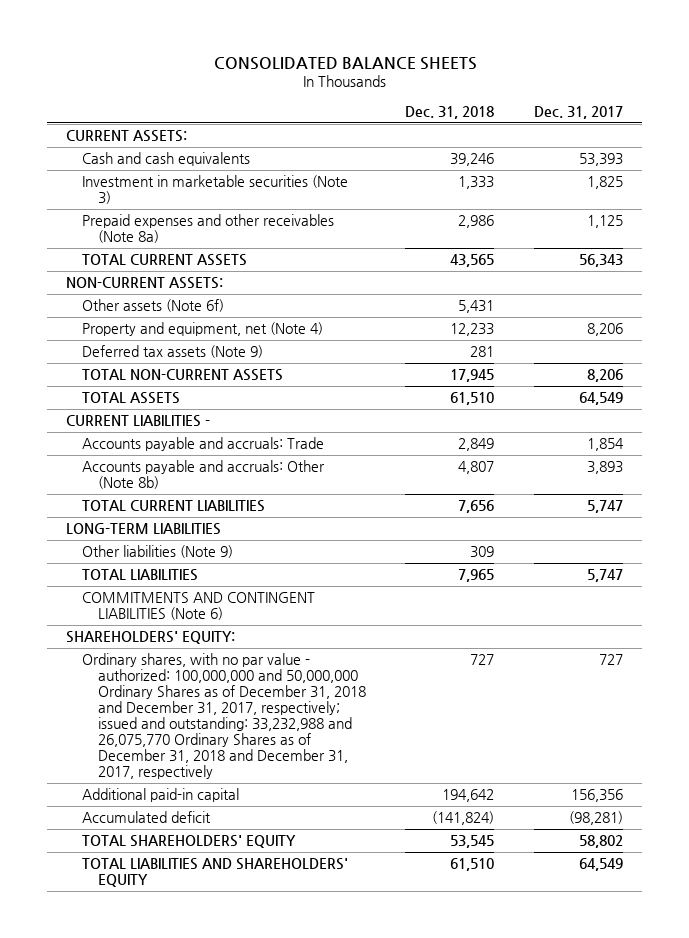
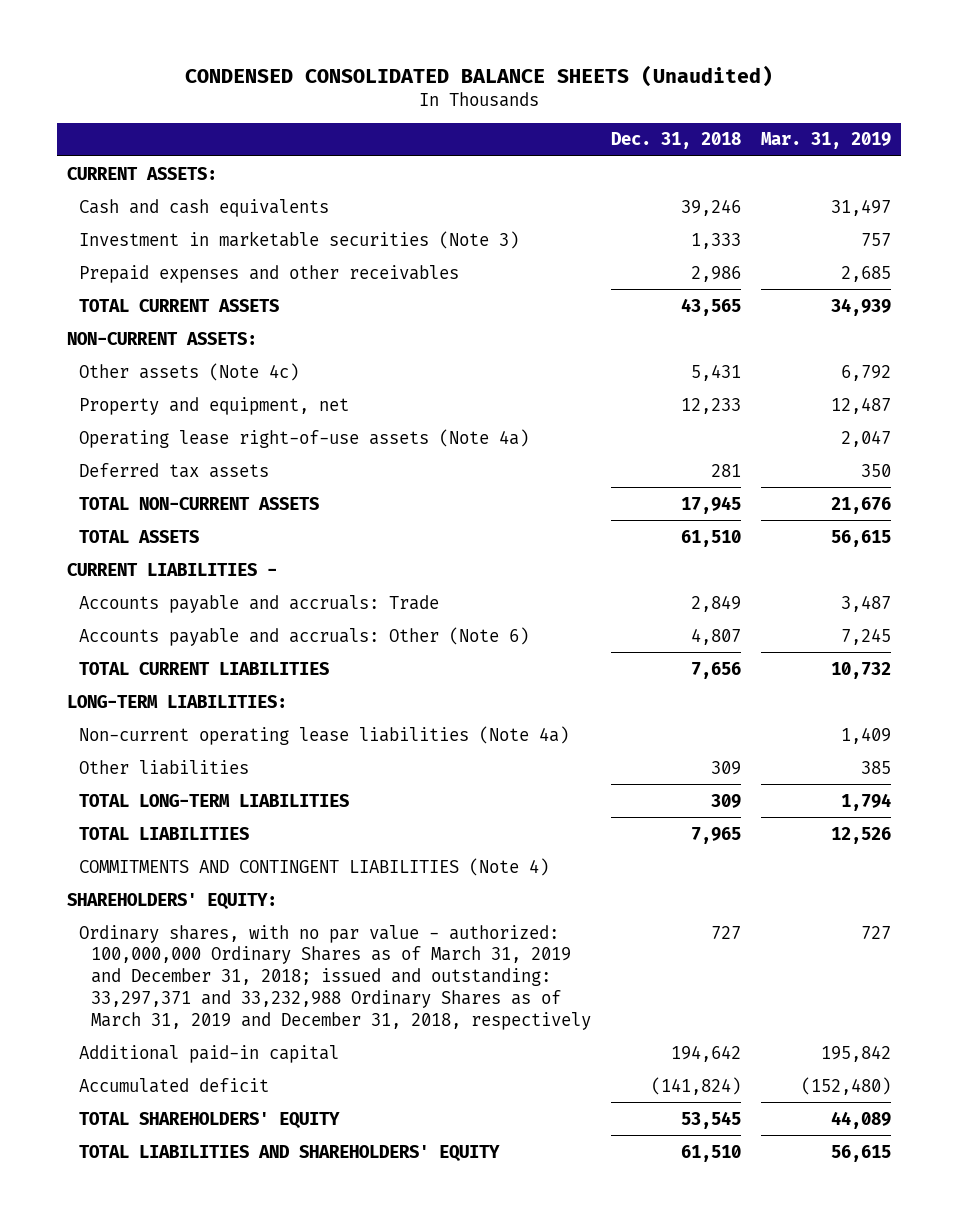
[213,56,477,70] CONSOLIDATED BALANCE SHEETS -> [184,65,773,88] CONDENSED CONSOLIDATED BALANCE SHEETS (Unaudited)
[533,106,623,120] Dec. 31, 2017 -> none
none -> [760,132,891,150] Mar. 31, 2019
[82,214,335,244] Prepaid expenses and other receivables (Note 8a) -> [78,264,459,283] Prepaid expenses and other receivables
[82,299,225,313] Other assets (Note 6f) -> [78,362,299,381] Other assets (Note 4c)
[82,322,324,337] Property and equipment, net (Note 4) -> [78,396,349,415] Property and equipment, net
none -> [78,428,529,448] Operating lease right-of-use assets (Note 4a)
[82,345,264,359] Deferred tax assets (Note 9) -> [78,462,269,478] Deferred tax assets
[82,460,326,490] Accounts payable and accruals: Other (Note 8b) -> [78,626,529,646] Accounts payable and accruals: Other (Note 6)
[66,523,222,536] LONG-TERM LIABILITIES -> [66,694,287,708] LONG-TERM LIABILITIES:
none -> [78,725,569,745] Non-current operating lease liabilities (Note 4a)
[82,545,234,559] Other liabilities (Note 9) -> [78,759,249,775] Other liabilities
none -> [78,793,349,807] TOTAL LONG-TERM LIABILITIES
[82,592,316,621] COMMITMENTS AND CONTINGENT LIABILITIES (Note 6) -> [78,857,549,876] COMMITMENTS AND CONTINGENT LIABILITIES (Note 4)
[82,653,366,779] Ordinary shares, with no par value - authorized: 100,000,000 and 50,000,000 Ordinary Shares as of December 31, 2018 and December 31, 2017, respectively; issued and outstanding: 33,232,988 and 26,075,770 Ordinary Shares as of December 31, 2018 and December 31, 2017, respectively -> [78,924,591,1030] Ordinary shares, with no par value - authorized: 100,000,000 Ordinary Shares as of March 31, 2019 and December 31, 2018; issued and outstanding: 33,297,371 and 33,232,988 Ordinary Shares as of March 31, 2019 and December 31, 2018, respectively

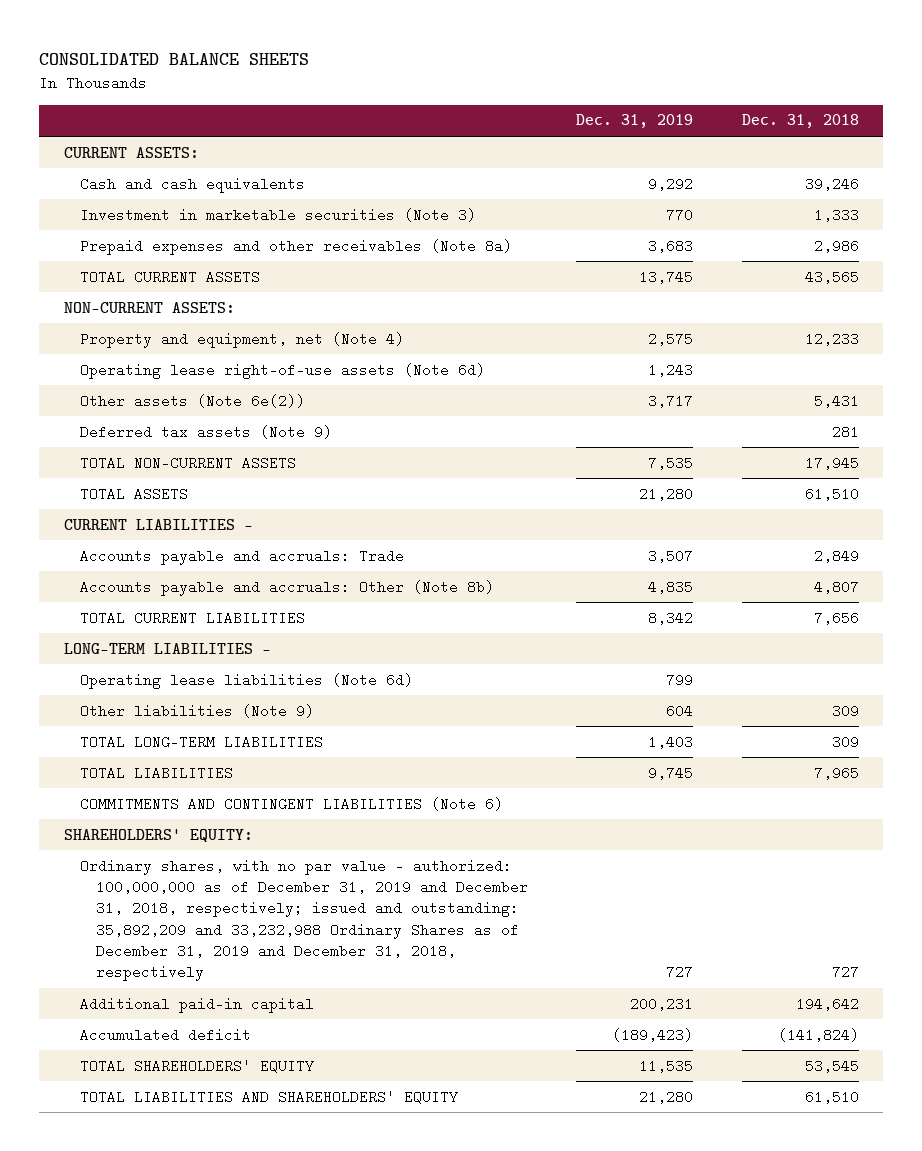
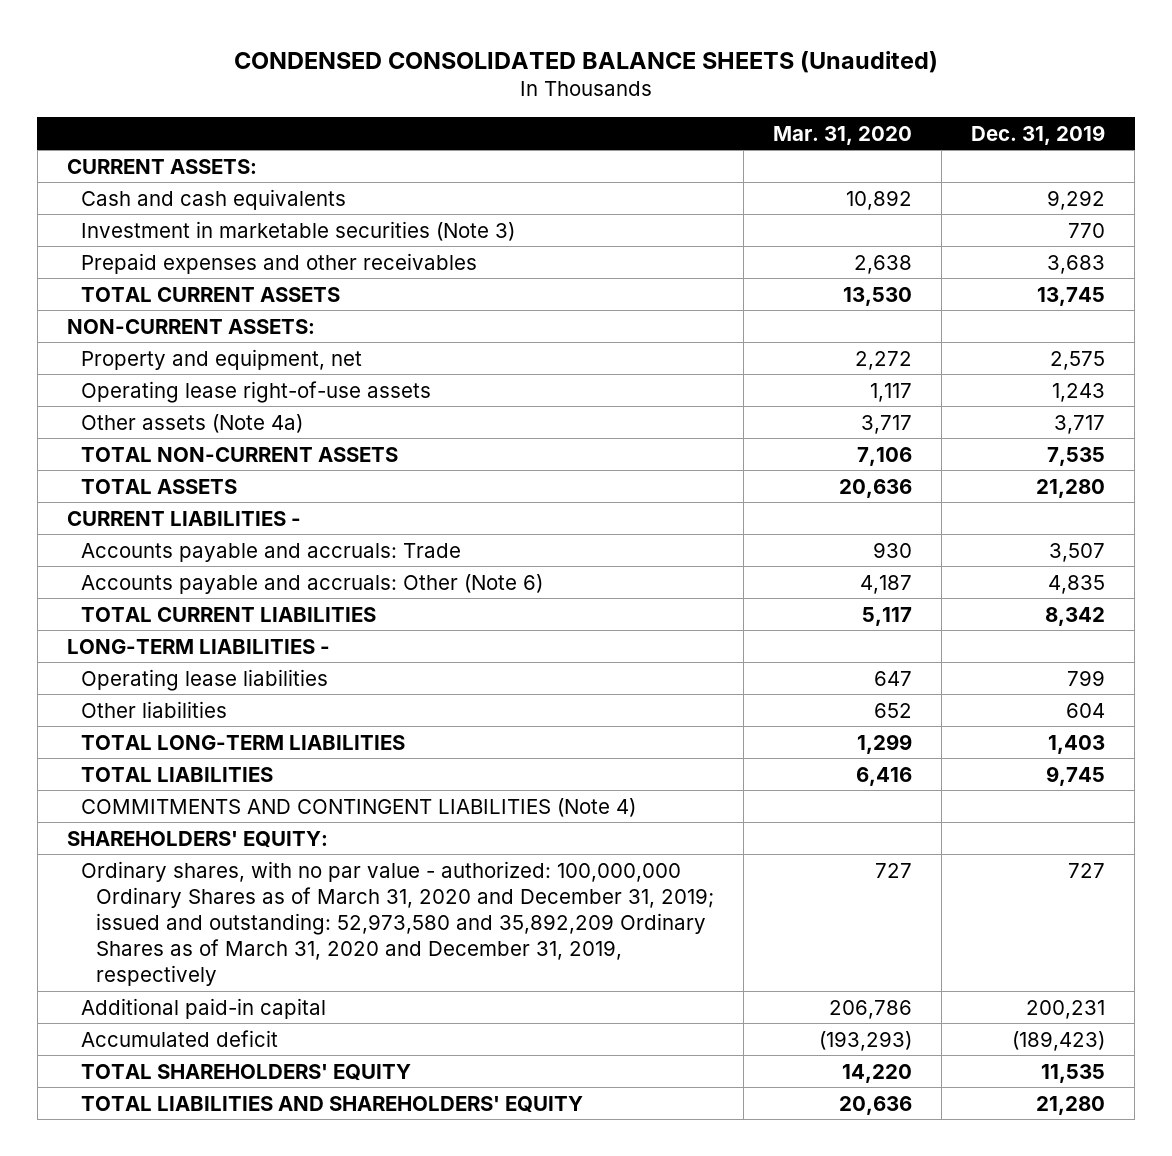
[39,53,310,66] CONSOLIDATED BALANCE SHEETS -> [233,50,938,73] CONDENSED CONSOLIDATED BALANCE SHEETS (Unaudited)
[741,114,859,129] Dec. 31, 2018 -> none
none -> [773,125,913,145] Mar. 31, 2020
[79,238,512,255] Prepaid expenses and other receivables (Note 8a) -> [81,252,478,274] Prepaid expenses and other receivables
[79,424,332,439] Deferred tax assets (Note 9) -> none
[79,331,404,348] Property and equipment, net (Note 4) -> [81,348,363,370] Property and equipment, net
[79,362,485,379] Operating lease right-of-use assets (Note 6d) -> [81,380,432,403] Operating lease right-of-use assets
[79,393,305,408] Other assets (Note 6e(2)) -> [81,413,304,433] Other assets (Note 4a)
[79,579,494,596] Accounts payable and accruals: Other (Note 8b) -> [81,573,544,594] Accounts payable and accruals: Other (Note 6)
[79,672,413,689] Operating lease liabilities (Note 6d) -> [81,668,329,691] Operating lease liabilities
[79,703,314,718] Other liabilities (Note 9) -> [81,700,228,718] Other liabilities
[79,796,503,811] COMMITMENTS AND CONTINGENT LIABILITIES (Note 6) -> [81,797,637,817] COMMITMENTS AND CONTINGENT LIABILITIES (Note 4)
[79,858,528,982] Ordinary shares, with no par value - authorized: 100,000,000 as of December 31, 2019 and December 31, 2018, respectively; issued and outstanding: 35,892,209 and 33,232,988 Ordinary Shares as of December 31, 2019 and December 31, 2018, respectively -> [81,860,715,986] Ordinary shares, with no par value - authorized: 100,000,000 Ordinary Shares as of March 31, 2020 and December 31, 2019; issued and outstanding: 52,973,580 and 35,892,209 Ordinary Shares as of March 31, 2020 and December 31, 2019, respectively

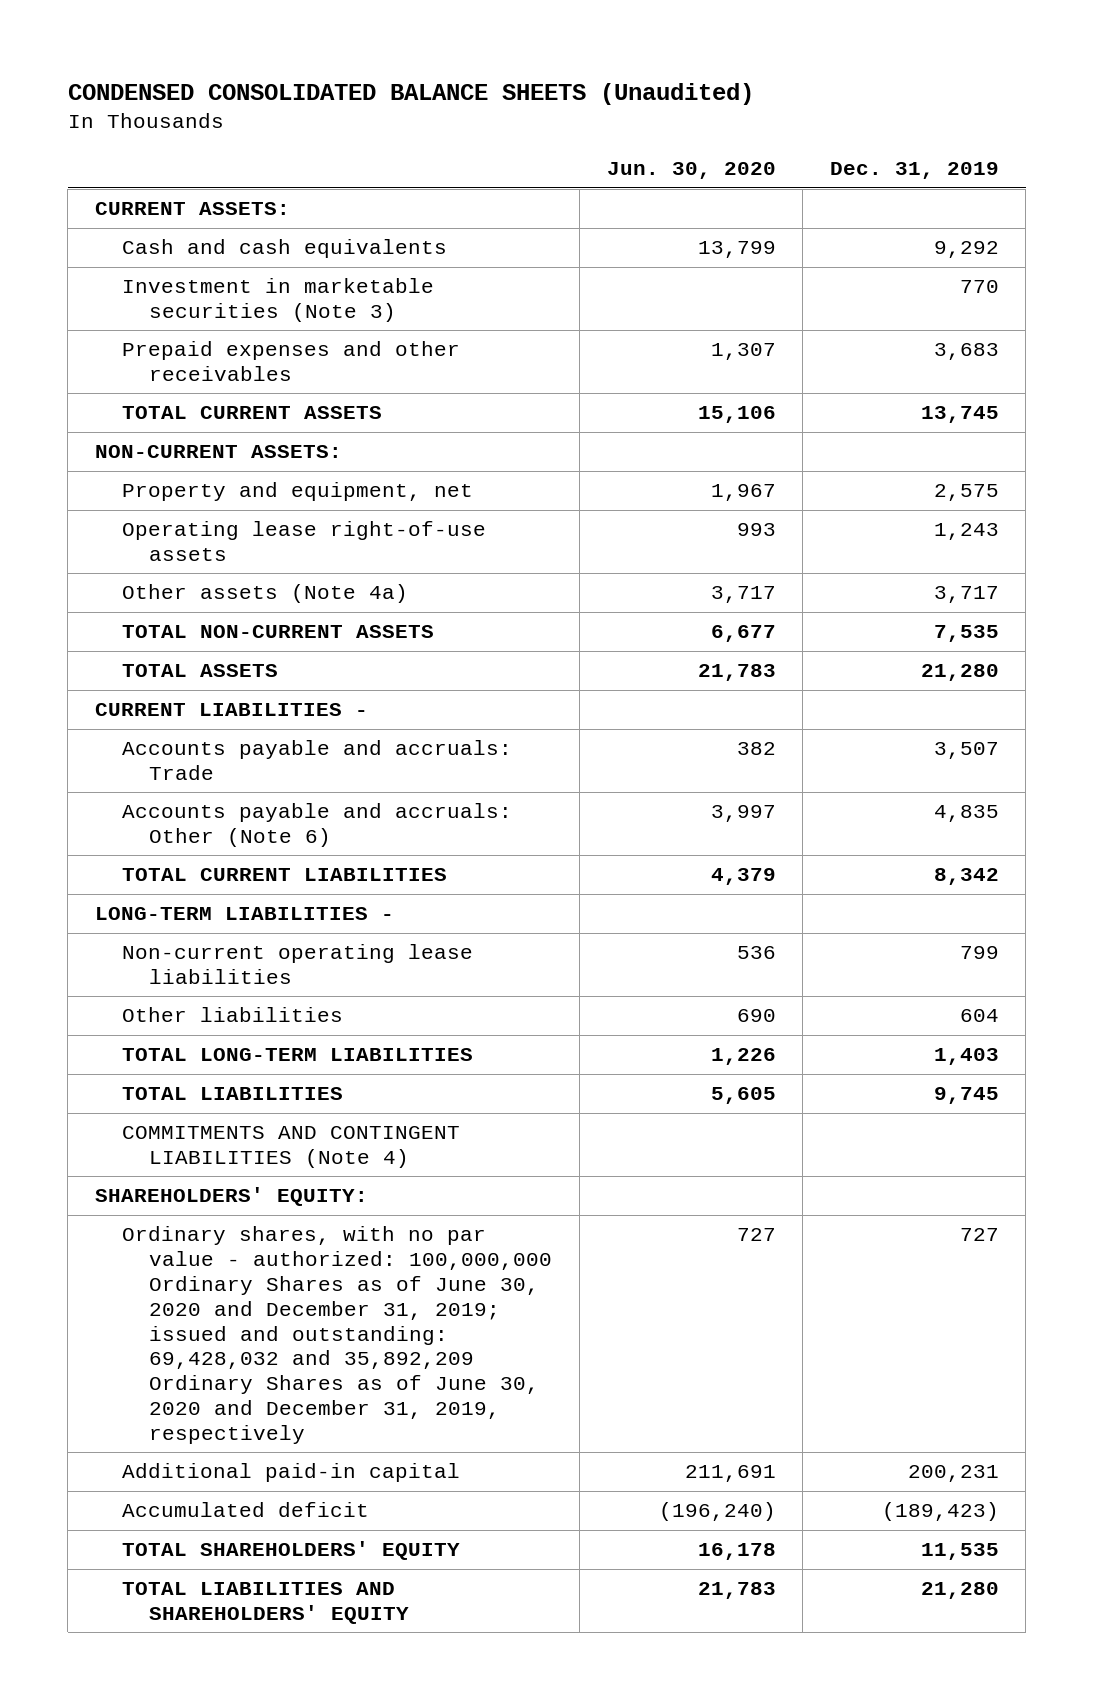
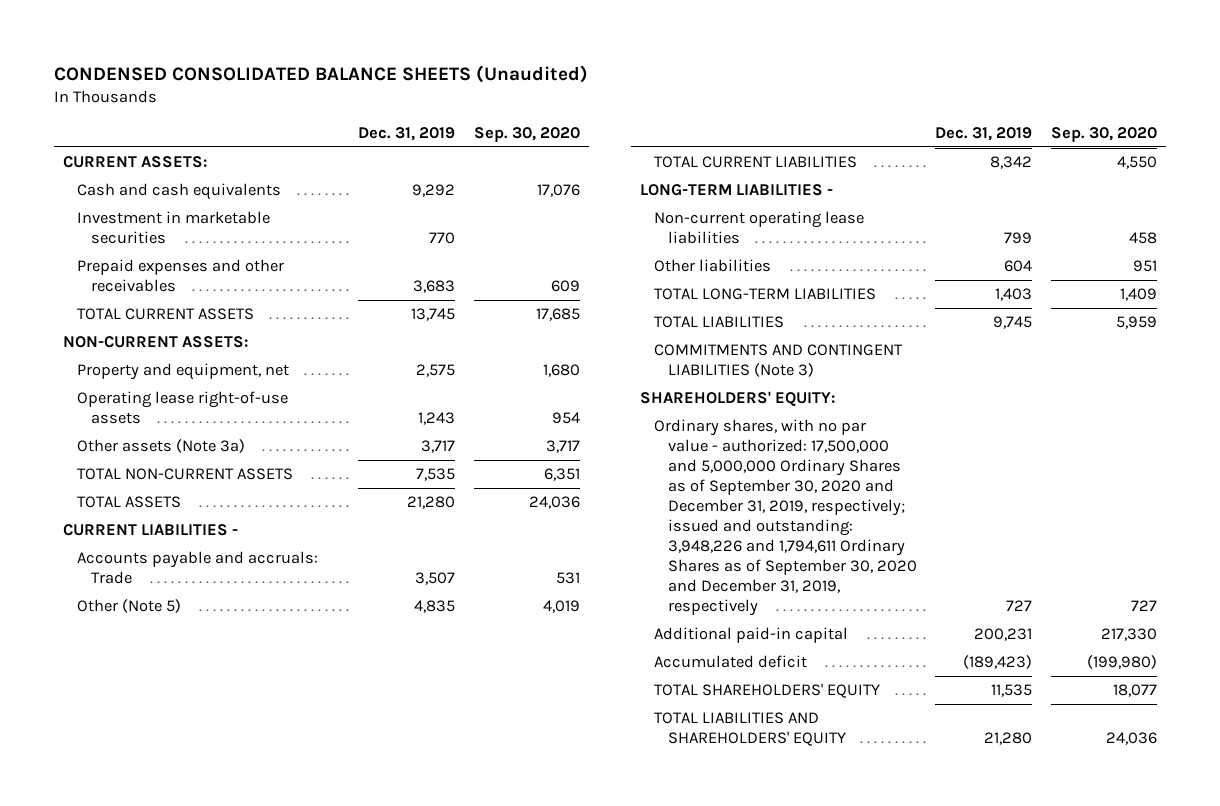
[606,162,776,180] Jun. 30, 2020 -> none
none -> [473,127,580,143] Sep. 30, 2020
[122,278,435,323] Investment in marketable securities (Note 3) -> [76,211,270,245] Investment in marketable securities
[122,584,409,604] Other assets (Note 4a) -> [76,439,245,454] Other assets (Note 3a)
[122,803,513,848] Accounts payable and accruals: Other (Note 6) -> [76,599,181,614] Other (Note 5)
[122,1126,461,1169] COMMITMENTS AND CONTINGENT LIABILITIES (Note 4) -> [653,344,903,378] COMMITMENTS AND CONTINGENT LIABILITIES (Note 3)
[122,1226,553,1444] Ordinary shares, with no par value - authorized: 100,000,000 Ordinary Shares as of June 30, 2020 and December 31, 2019; issued and outstanding: 69,428,032 and 35,892,209 Ordinary Shares as of June 30, 2020 and December 31, 2019, respectively -> [653,419,917,616] Ordinary shares, with no par value - authorized: 17,500,000 and 5,000,000 Ordinary Shares as of September 30, 2020 and December 31, 2019, respectively; issued and outstanding: 3,948,226 and 1,794,611 Ordinary Shares as of September 30, 2020 and December 31, 2019, respectively

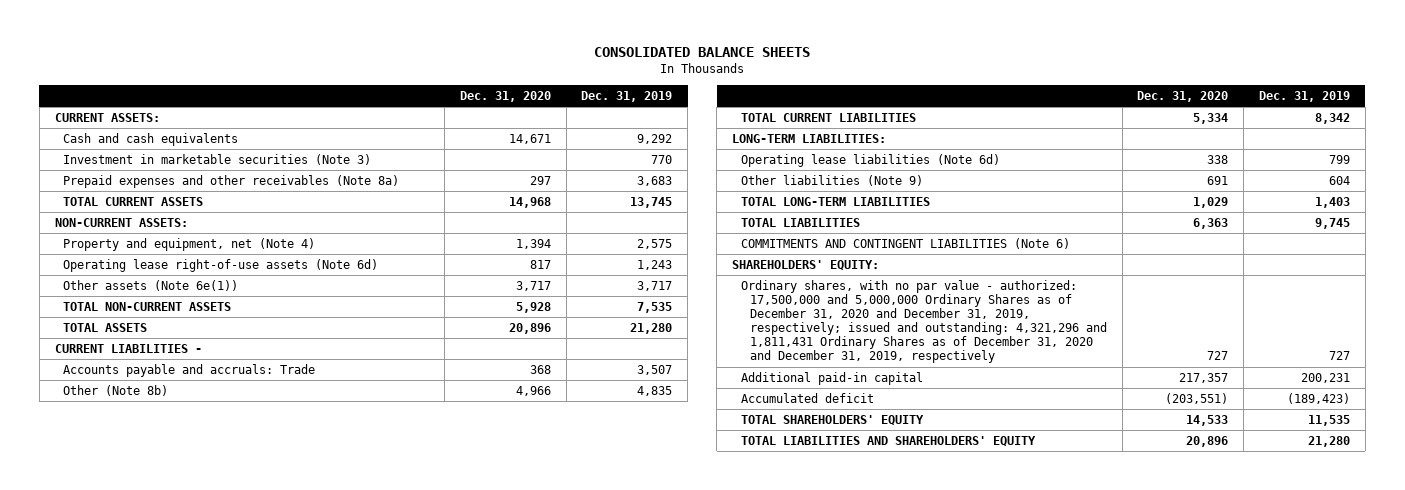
[53,64,588,83] CONDENSED CONSOLIDATED BALANCE SHEETS (Unaudited) -> [594,47,811,58] CONSOLIDATED BALANCE SHEETS
[473,127,580,143] Sep. 30, 2020 -> none
none -> [459,91,551,103] Dec. 31, 2020
[76,211,270,245] Investment in marketable securities -> [63,153,372,165] Investment in marketable securities (Note 3)
[76,259,284,293] Prepaid expenses and other receivables -> [63,174,400,188] Prepaid expenses and other receivables (Note 8a)
[76,363,289,381] Property and equipment, net -> [63,237,316,251] Property and equipment, net (Note 4)
[76,391,288,425] Operating lease right-of-use assets -> [63,258,379,272] Operating lease right-of-use assets (Note 6d)
[76,439,245,454] Other assets (Note 3a) -> [63,279,239,291] Other assets (Note 6e(1))
[76,599,181,614] Other (Note 5) -> [63,384,169,396] Other (Note 8b)
[639,184,833,197] LONG-TERM LIABILITIES - -> [732,133,887,143] LONG-TERM LIABILITIES:
[653,211,864,245] Non-current operating lease liabilities -> [741,153,1001,167] Operating lease liabilities (Note 6d)
[653,259,771,273] Other liabilities -> [741,174,924,186] Other liabilities (Note 9)
[653,344,903,378] COMMITMENTS AND CONTINGENT LIABILITIES (Note 3) -> [741,237,1071,249] COMMITMENTS AND CONTINGENT LIABILITIES (Note 6)
[653,419,917,616] Ordinary shares, with no par value - authorized: 17,500,000 and 5,000,000 Ordinary Shares as of September 30, 2020 and December 31, 2019, respectively; issued and outstanding: 3,948,226 and 1,794,611 Ordinary Shares as of September 30, 2020 and December 31, 2019, respectively -> [741,279,1107,364] Ordinary shares, with no par value - authorized: 17,500,000 and 5,000,000 Ordinary Shares as of December 31, 2020 and December 31, 2019, respectively; issued and outstanding: 4,321,296 and 1,811,431 Ordinary Shares as of December 31, 2020 and December 31, 2019, respectively

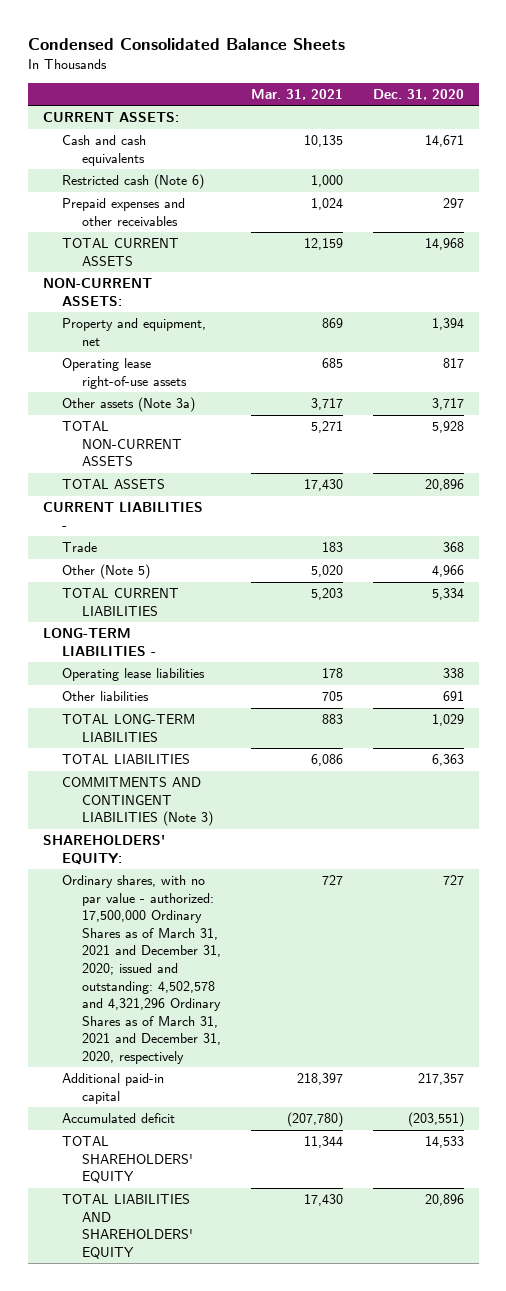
[594,47,811,58] CONSOLIDATED BALANCE SHEETS -> [27,37,345,50] Condensed Consolidated Balance Sheets
[581,91,673,103] Dec. 31, 2019 -> none
none -> [250,89,343,101] Mar. 31, 2021
[63,153,372,165] Investment in marketable securities (Note 3) -> none
none -> [62,174,205,190] Restricted cash (Note 6)
[63,174,400,188] Prepaid expenses and other receivables (Note 8a) -> [62,198,186,226] Prepaid expenses and other receivables
[63,237,316,251] Property and equipment, net (Note 4) -> [62,318,207,346] Property and equipment, net
[63,258,379,272] Operating lease right-of-use assets (Note 6d) -> [62,358,187,389] Operating lease right-of-use assets
[63,279,239,291] Other assets (Note 6e(1)) -> [62,397,196,413] Other assets (Note 3a)
[63,363,316,377] Accounts payable and accruals: Trade -> [62,542,98,553] Trade
[63,384,169,396] Other (Note 8b) -> [62,564,151,580] Other (Note 5)
[732,133,887,143] LONG-TERM LIABILITIES: -> [42,628,157,656] LONG-TERM LIABILITIES -
[741,153,1001,167] Operating lease liabilities (Note 6d) -> [62,668,206,682] Operating lease liabilities
[741,174,924,186] Other liabilities (Note 9) -> [62,691,150,702] Other liabilities
[741,237,1071,249] COMMITMENTS AND CONTINGENT LIABILITIES (Note 6) -> [62,777,213,827] COMMITMENTS AND CONTINGENT LIABILITIES (Note 3)
[741,279,1107,364] Ordinary shares, with no par value - authorized: 17,500,000 and 5,000,000 Ordinary Shares as of December 31, 2020 and December 31, 2019, respectively; issued and outstanding: 4,321,296 and 1,811,431 Ordinary Shares as of December 31, 2020 and December 31, 2019, respectively -> [62,875,221,1064] Ordinary shares, with no par value - authorized: 17,500,000 Ordinary Shares as of March 31, 2021 and December 31, 2020; issued and outstanding: 4,502,578 and 4,321,296 Ordinary Shares as of March 31, 2021 and December 31, 2020, respectively

